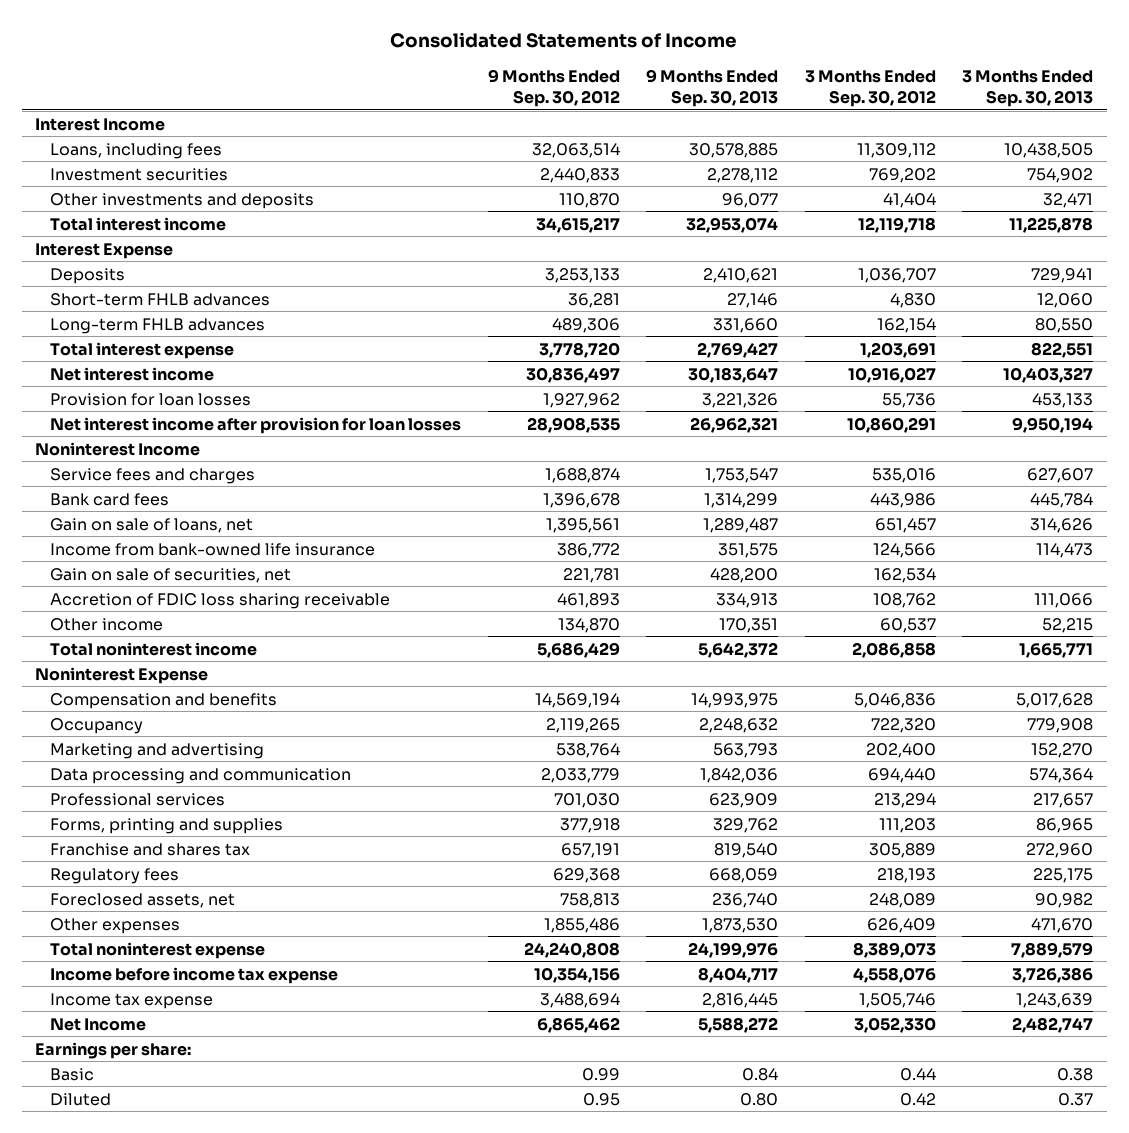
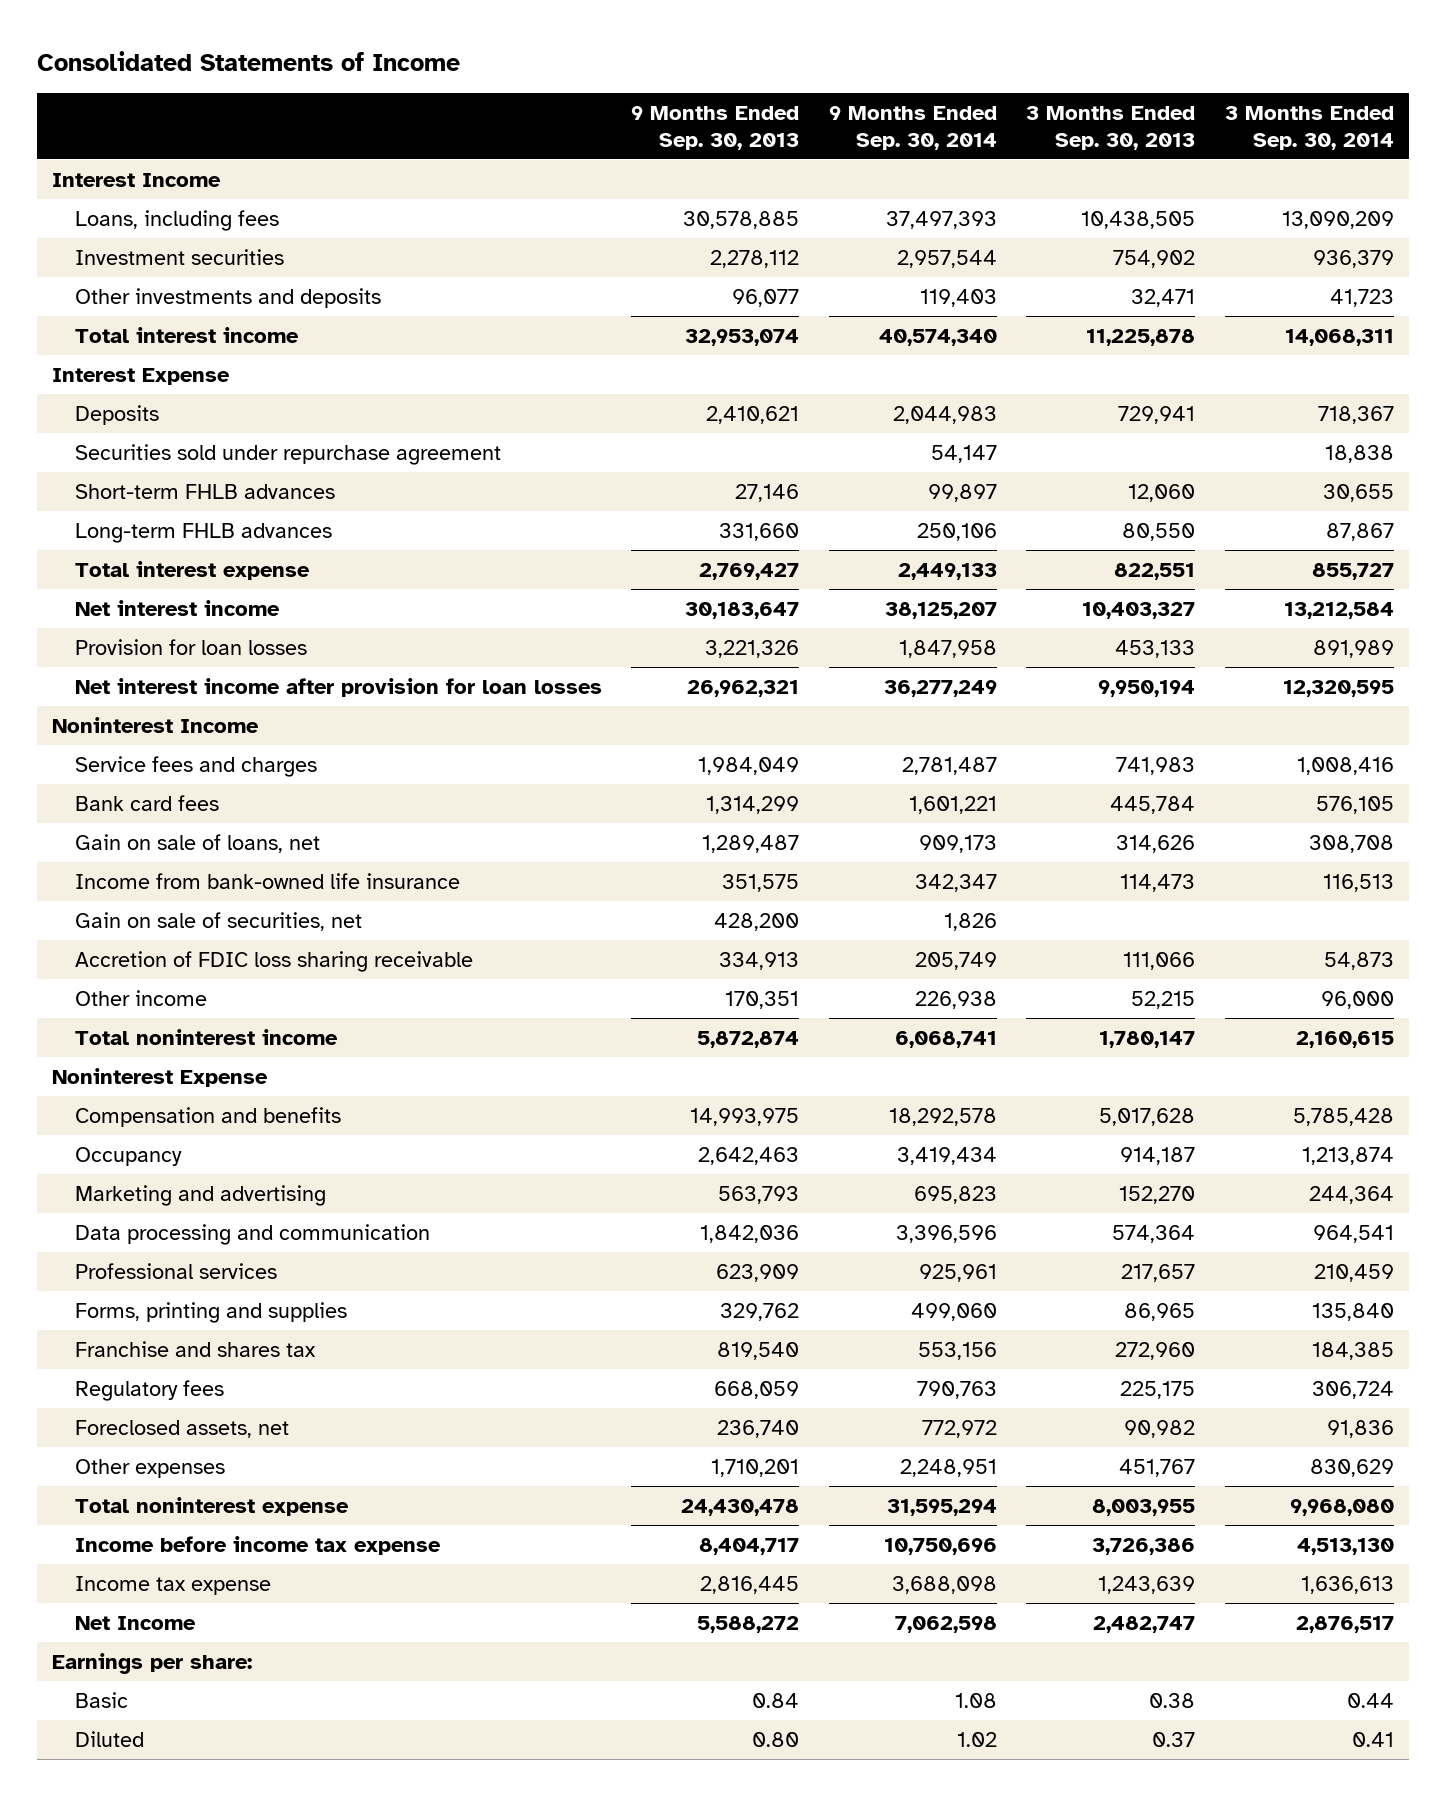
[487,69,620,107] 9 Months Ended Sep. 30, 2012 -> none
[804,70,936,107] 3 Months Ended Sep. 30, 2012 -> none
none -> [828,105,997,150] 9 Months Ended Sep. 30, 2014
none -> [1224,105,1394,150] 3 Months Ended Sep. 30, 2014
none -> [74,443,501,465] Securities sold under repurchase agreement
[705,467,779,483] 1,753,547 -> [698,756,800,775] 1,984,049
[1027,467,1094,483] 627,607 -> [1116,756,1196,775] 741,983
[698,641,779,658] 5,642,372 -> [697,1030,800,1048] 5,872,874
[1019,642,1094,658] 1,665,771 -> [1099,1030,1196,1048] 1,780,147
[699,717,779,733] 2,248,632 -> [698,1146,800,1165] 2,642,463
[1027,717,1094,733] 779,908 -> [1120,1146,1196,1165] 914,187
[702,917,779,933] 1,873,530 -> [711,1458,800,1477] 1,710,201
[1031,917,1094,933] 471,670 -> [1119,1458,1196,1477] 451,767
[688,941,779,958] 24,199,976 -> [681,1498,800,1516] 24,430,478
[1011,941,1094,958] 7,889,579 -> [1092,1498,1196,1516] 8,003,955

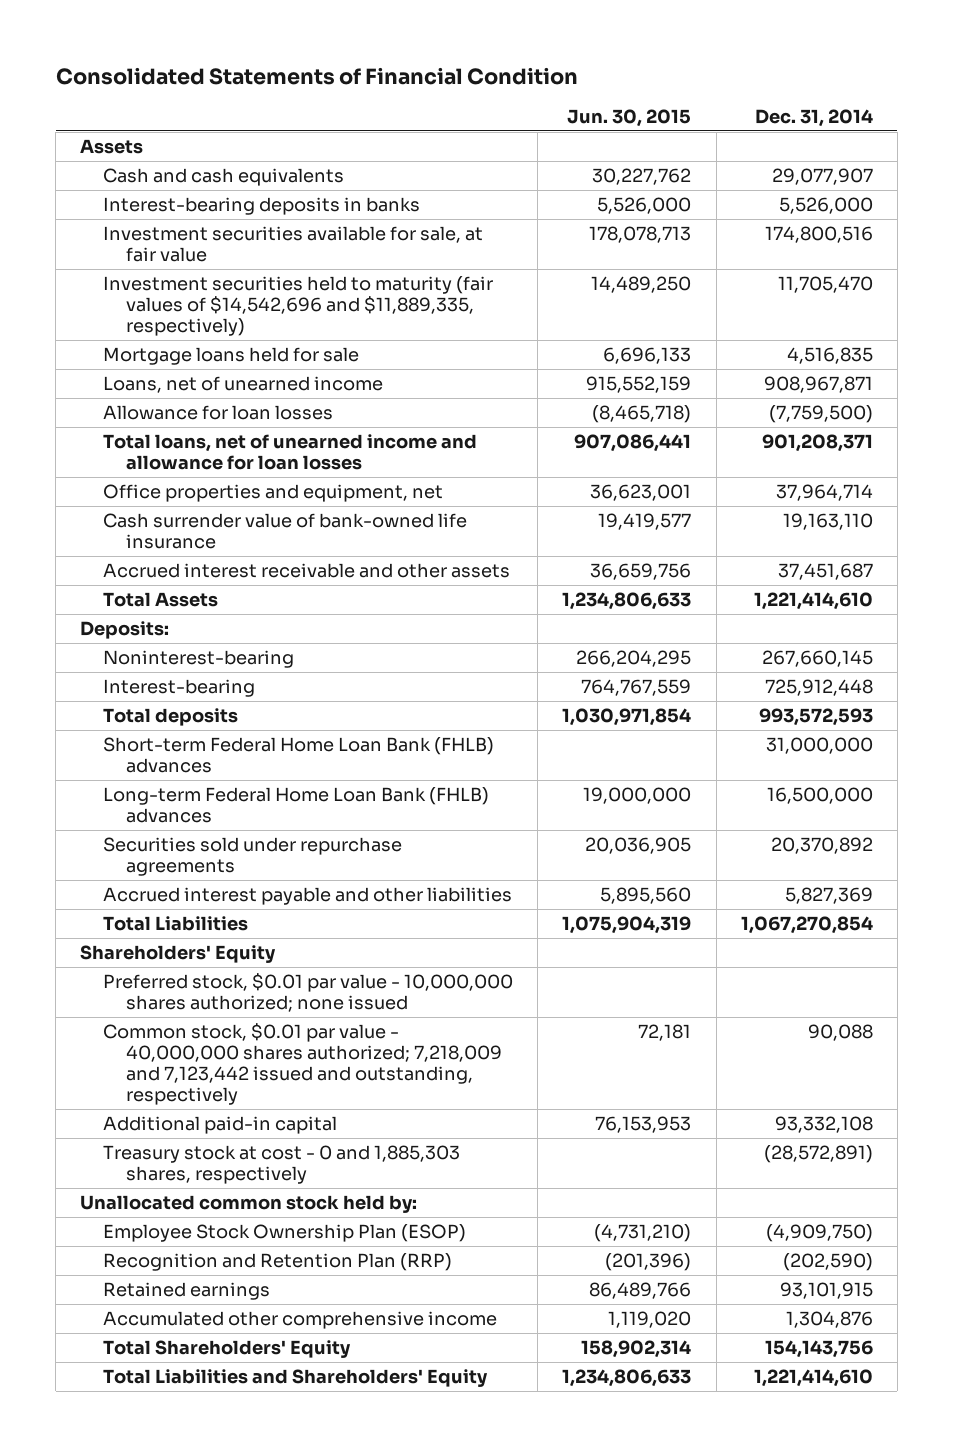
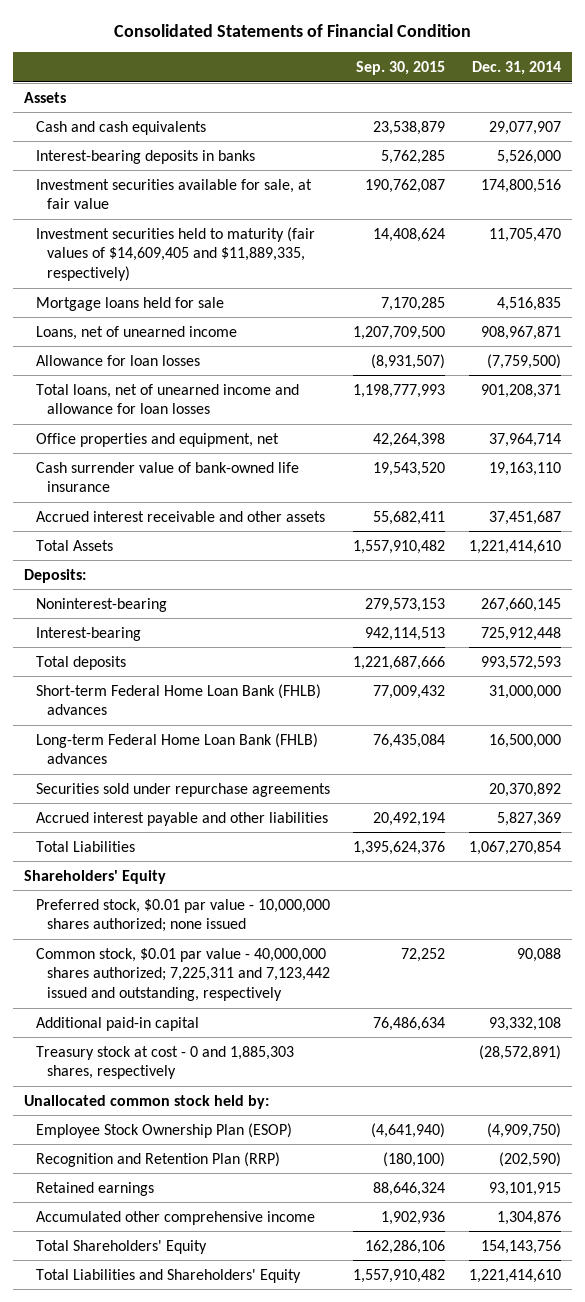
[567,109,692,128] Jun. 30, 2015 -> none
none -> [356,61,446,76] Sep. 30, 2015
[103,275,494,337] Investment securities held to maturity (fair values of $14,542,696 and $11,889,335, respectively) -> [35,226,315,282] Investment securities held to maturity (fair values of $14,609,405 and $11,889,335, respectively)
[103,1022,503,1106] Common stock, $0.01 par value - 40,000,000 shares authorized; 7,218,009 and 7,123,442 issued and outstanding, respectively -> [35,947,331,1002] Common stock, $0.01 par value - 40,000,000 shares authorized; 7,225,311 and 7,123,442 issued and outstanding, respectively

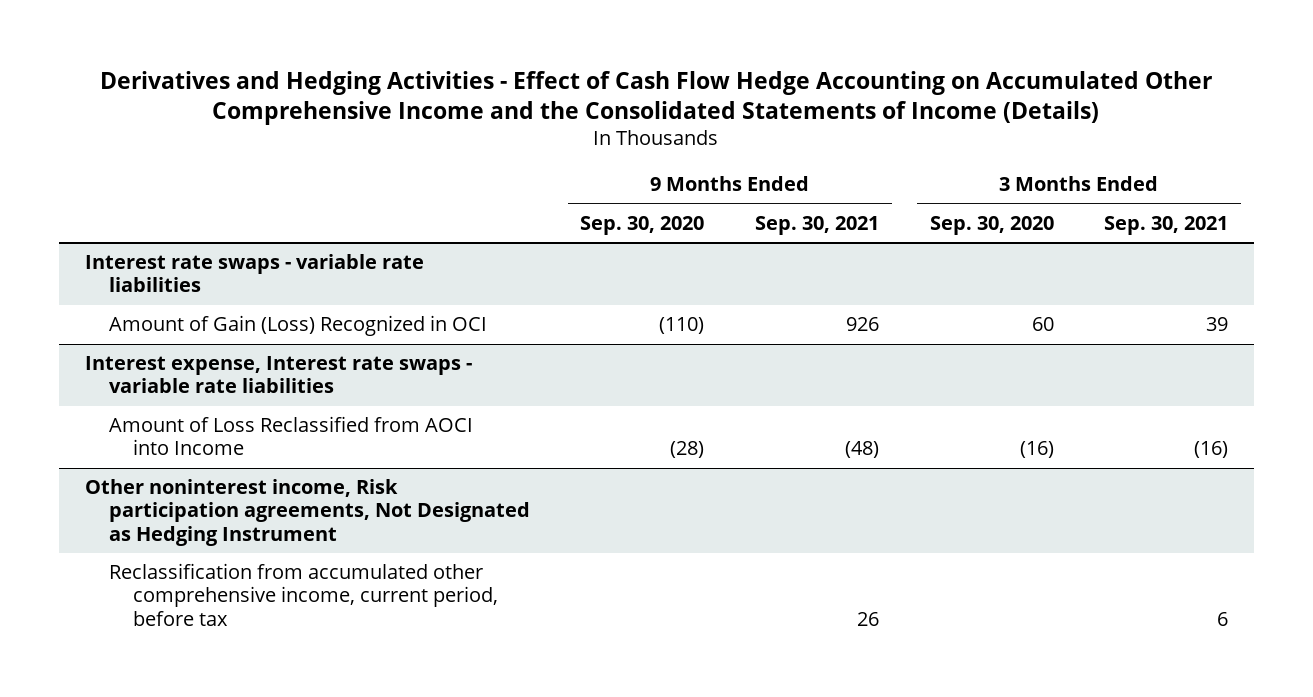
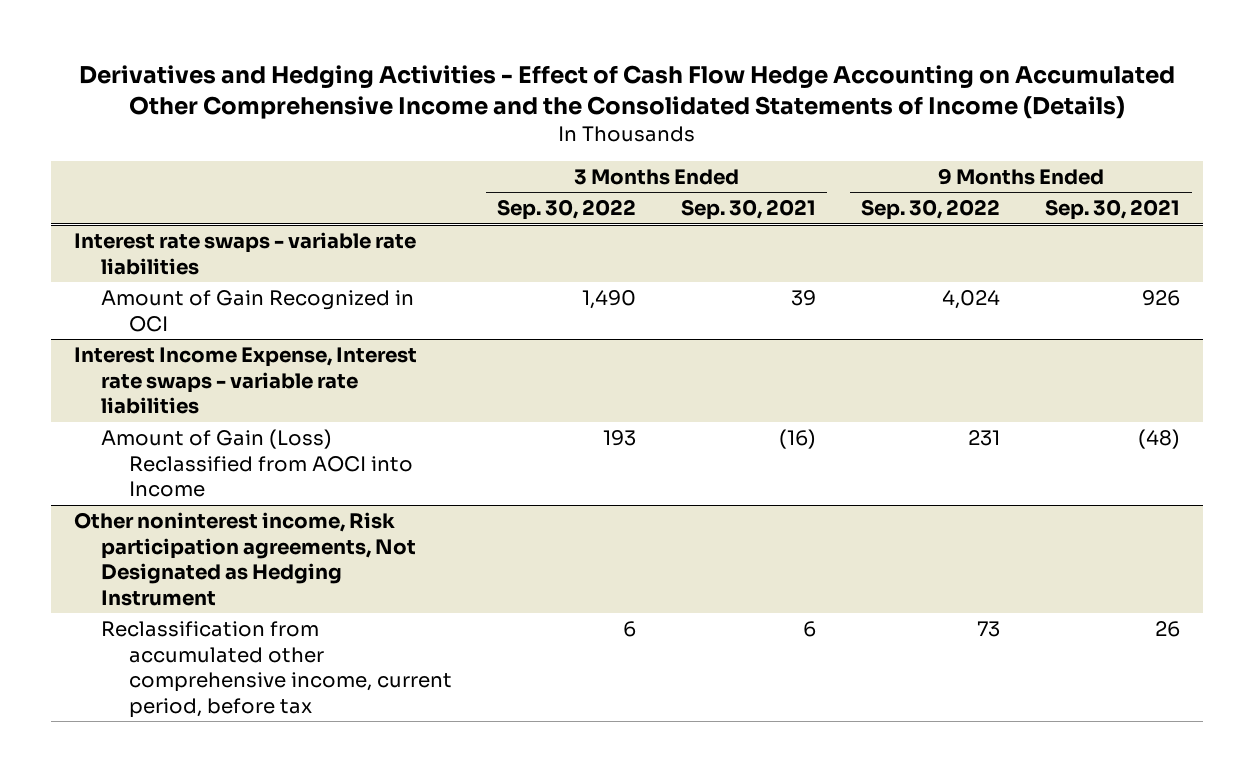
[580,215,705,235] Sep. 30, 2020 -> none
[929,215,1054,235] Sep. 30, 2020 -> none
none -> [497,199,637,221] Sep. 30, 2022
none -> [861,199,1001,221] Sep. 30, 2022
[108,315,487,337] Amount of Gain (Loss) Recognized in OCI -> [101,290,415,332] Amount of Gain Recognized in OCI
[84,356,472,394] Interest expense, Interest rate swaps - variable rate liabilities -> [73,347,417,415] Interest Income Expense, Interest rate swaps - variable rate liabilities
[108,416,473,456] Amount of Loss Reclassified from AOCI into Income -> [101,429,413,498] Amount of Gain (Loss) Reclassified from AOCI into Income

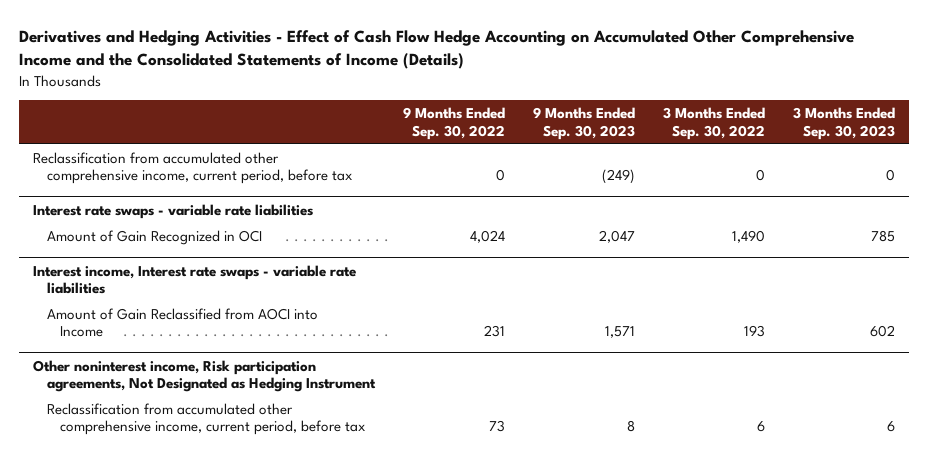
[681,199,817,221] Sep. 30, 2021 -> none
[1045,199,1181,221] Sep. 30, 2021 -> none
none -> [532,107,635,140] 9 Months Ended Sep. 30, 2023
none -> [793,107,896,140] 3 Months Ended Sep. 30, 2023
none -> [33,151,353,185] Reclassification from accumulated other comprehensive income, current period, before tax
[73,347,417,415] Interest Income Expense, Interest rate swaps - variable rate liabilities -> [33,264,357,295] Interest income, Interest rate swaps - variable rate liabilities
[101,429,413,498] Amount of Gain (Loss) Reclassified from AOCI into Income -> [46,307,318,338] Amount of Gain Reclassified from AOCI into Income

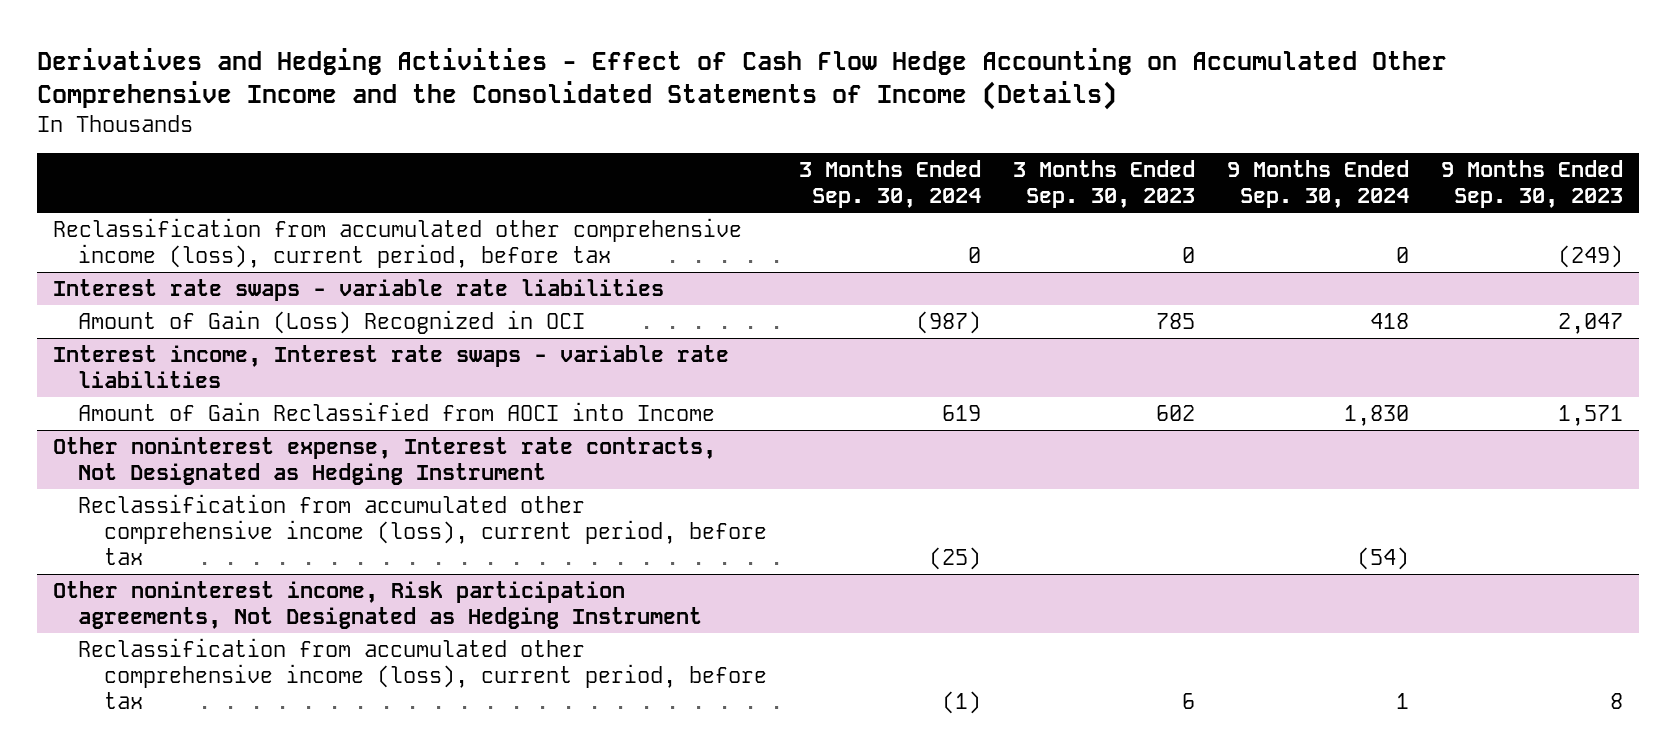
[402,107,505,140] 9 Months Ended Sep. 30, 2022 -> none
[662,107,765,140] 3 Months Ended Sep. 30, 2022 -> none
none -> [798,160,981,209] 3 Months Ended Sep. 30, 2024
none -> [1226,160,1409,209] 9 Months Ended Sep. 30, 2024
[33,151,353,185] Reclassification from accumulated other comprehensive income, current period, before tax -> [52,217,742,269] Reclassification from accumulated other comprehensive income (loss), current period, before tax
[46,229,262,245] Amount of Gain Recognized in OCI -> [78,309,586,334] Amount of Gain (Loss) Recognized in OCI
none -> [52,436,716,486] Other noninterest expense, Interest rate contracts, Not Designated as Hedging Instrument
none -> [78,493,767,566] Reclassification from accumulated other comprehensive income (loss), current period, before tax
[46,402,367,436] Reclassification from accumulated other comprehensive income, current period, before tax -> [78,637,767,710] Reclassification from accumulated other comprehensive income (loss), current period, before tax

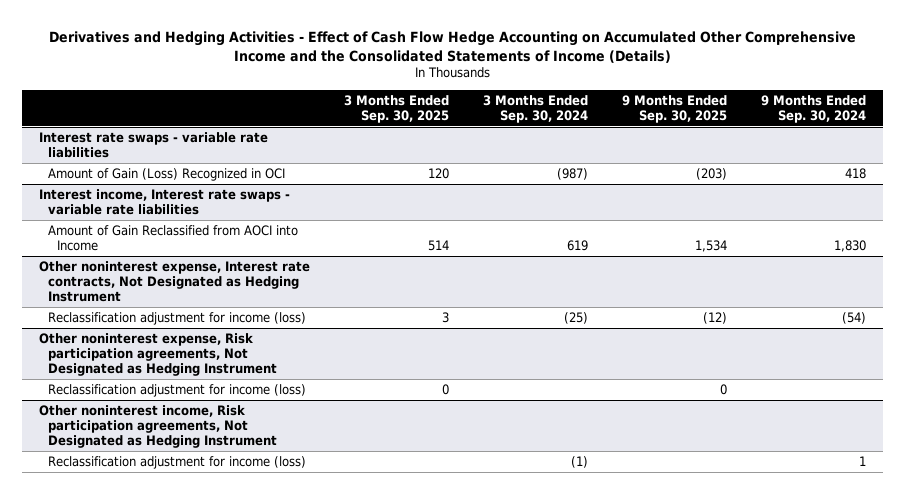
[1012,160,1195,209] 3 Months Ended Sep. 30, 2023 -> none
[1440,160,1623,209] 9 Months Ended Sep. 30, 2023 -> none
none -> [344,94,450,123] 3 Months Ended Sep. 30, 2025
none -> [622,94,728,123] 9 Months Ended Sep. 30, 2025
[52,217,742,269] Reclassification from accumulated other comprehensive income (loss), current period, before tax -> none
[78,493,767,566] Reclassification from accumulated other comprehensive income (loss), current period, before tax -> [48,312,307,326] Reclassification adjustment for income (loss)
none -> [39,333,278,376] Other noninterest expense, Risk participation agreements, Not Designated as Hedging Instrument
none -> [48,384,307,398] Reclassification adjustment for income (loss)
[78,637,767,710] Reclassification from accumulated other comprehensive income (loss), current period, before tax -> [48,456,307,470] Reclassification adjustment for income (loss)

